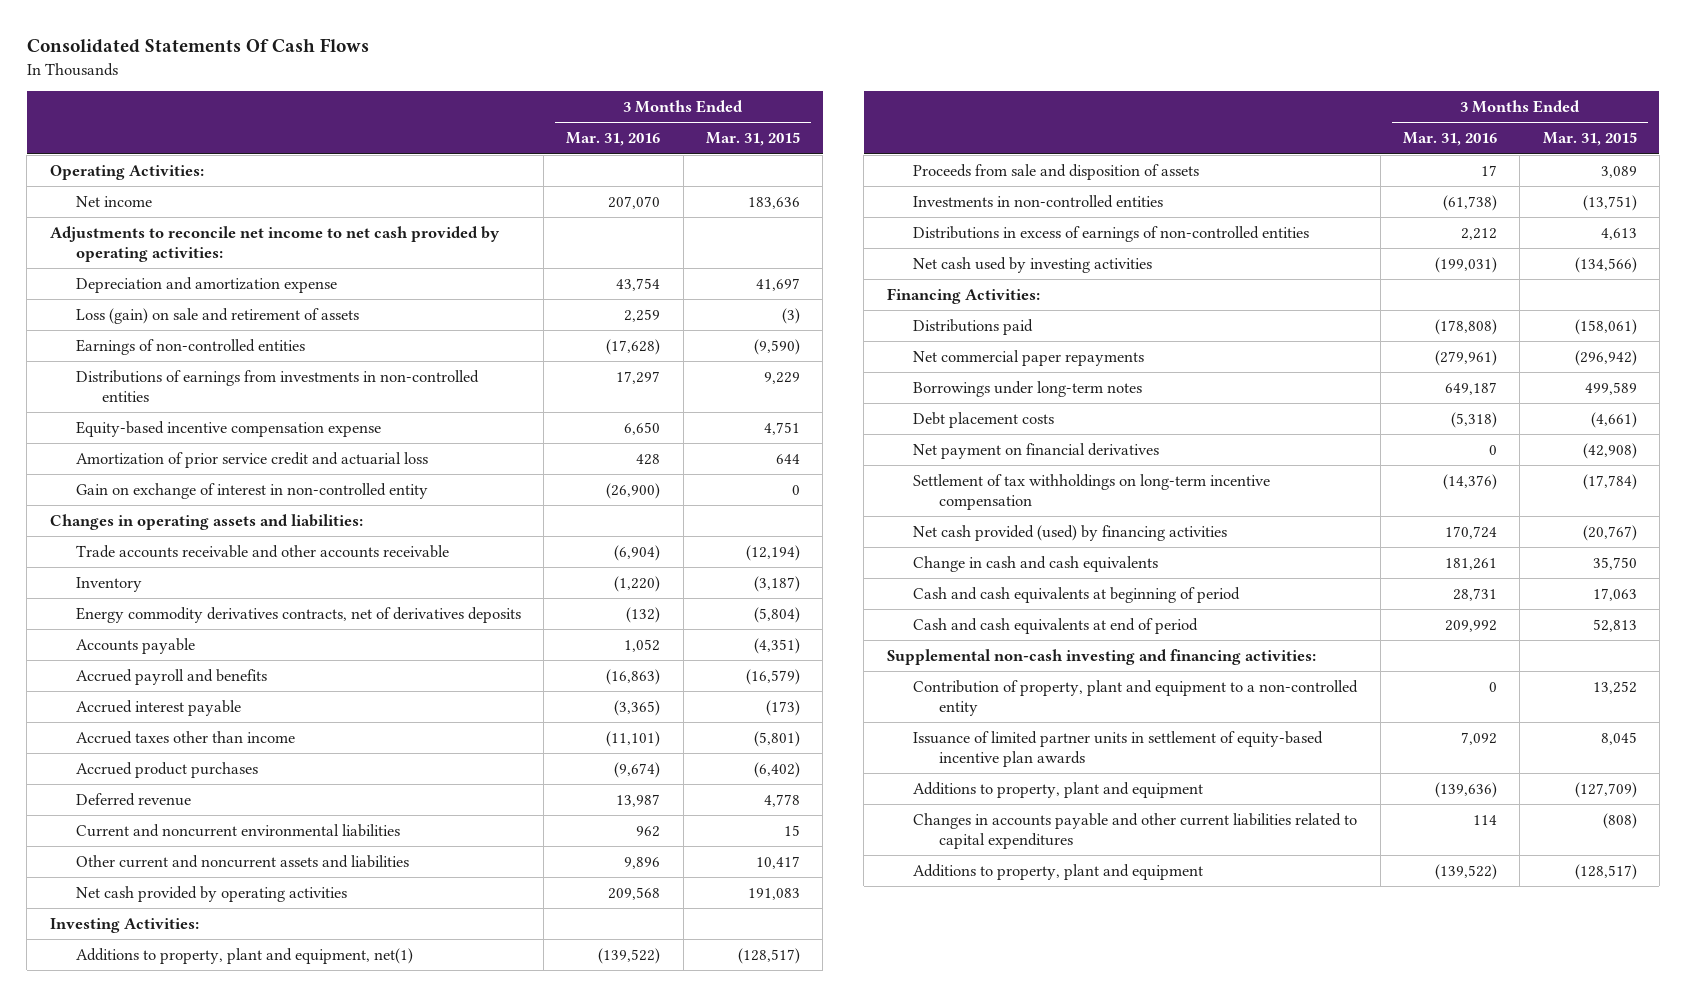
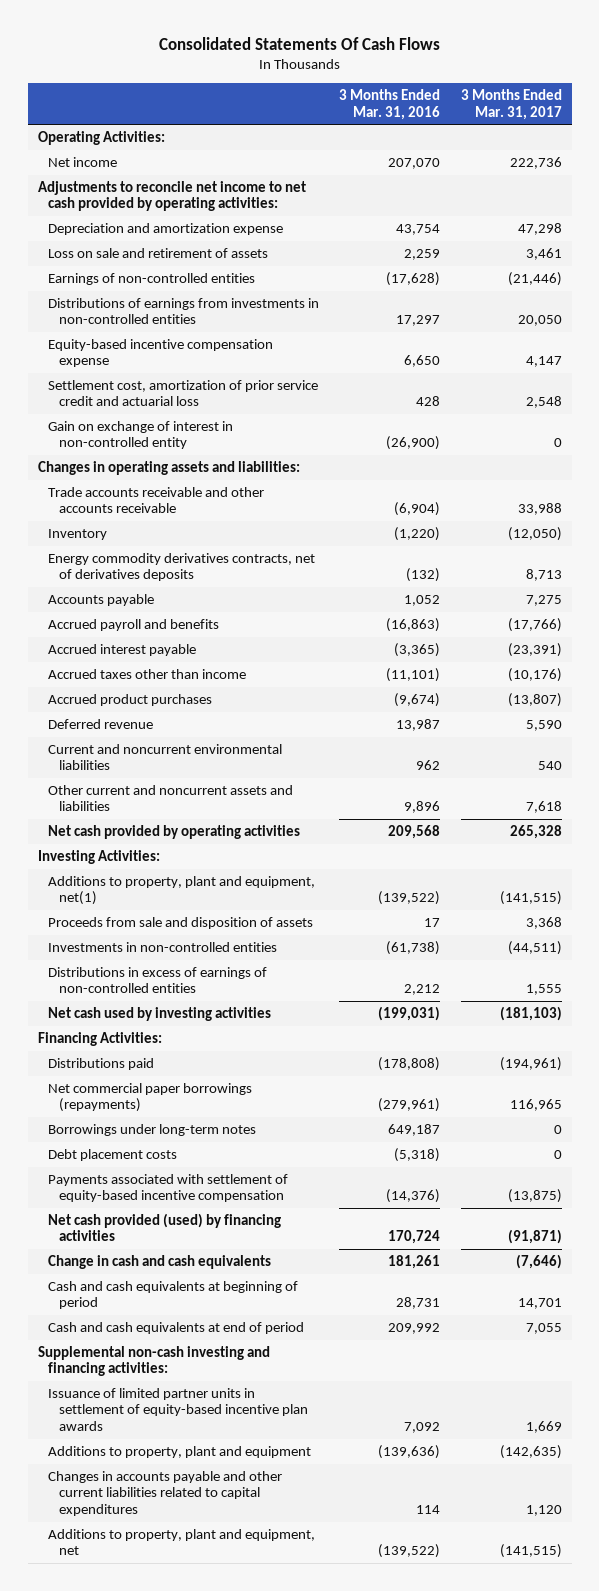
[705,132,800,147] Mar. 31, 2015 -> none
none -> [460,89,562,120] 3 Months Ended Mar. 31, 2017
[75,308,359,325] Loss (gain) on sale and retirement of assets -> [48,247,269,258] Loss on sale and retirement of assets
[75,452,428,469] Amortization of prior service credit and actuarial loss -> [48,379,319,407] Settlement cost, amortization of prior service credit and actuarial loss
[912,350,1144,367] Net commercial paper repayments -> [48,1082,253,1113] Net commercial paper borrowings (repayments)
[912,443,1159,460] Net payment on financial derivatives -> none
[912,474,1270,511] Settlement of tax withholdings on long-term incentive compensation -> [48,1173,289,1203] Payments associated with settlement of equity-based incentive compensation
[912,680,1358,717] Contribution of property, plant and equipment to a non-controlled entity -> none
[912,864,1203,881] Additions to property, plant and equipment -> [48,1528,316,1556] Additions to property, plant and equipment, net

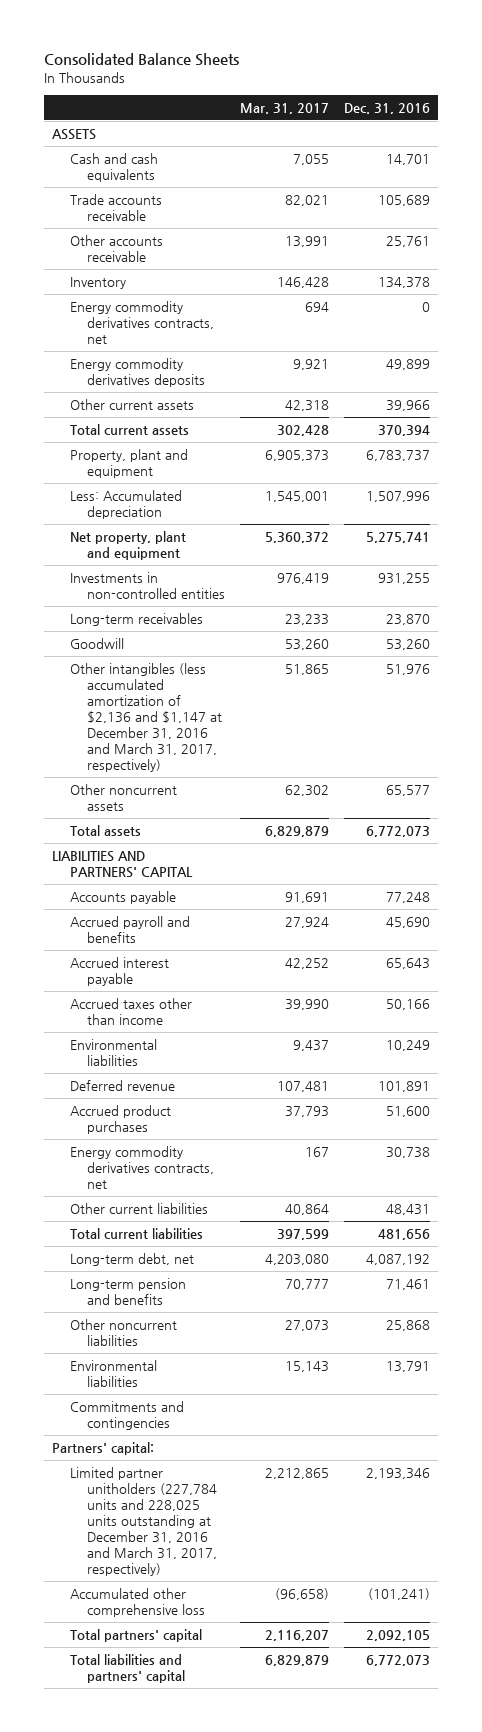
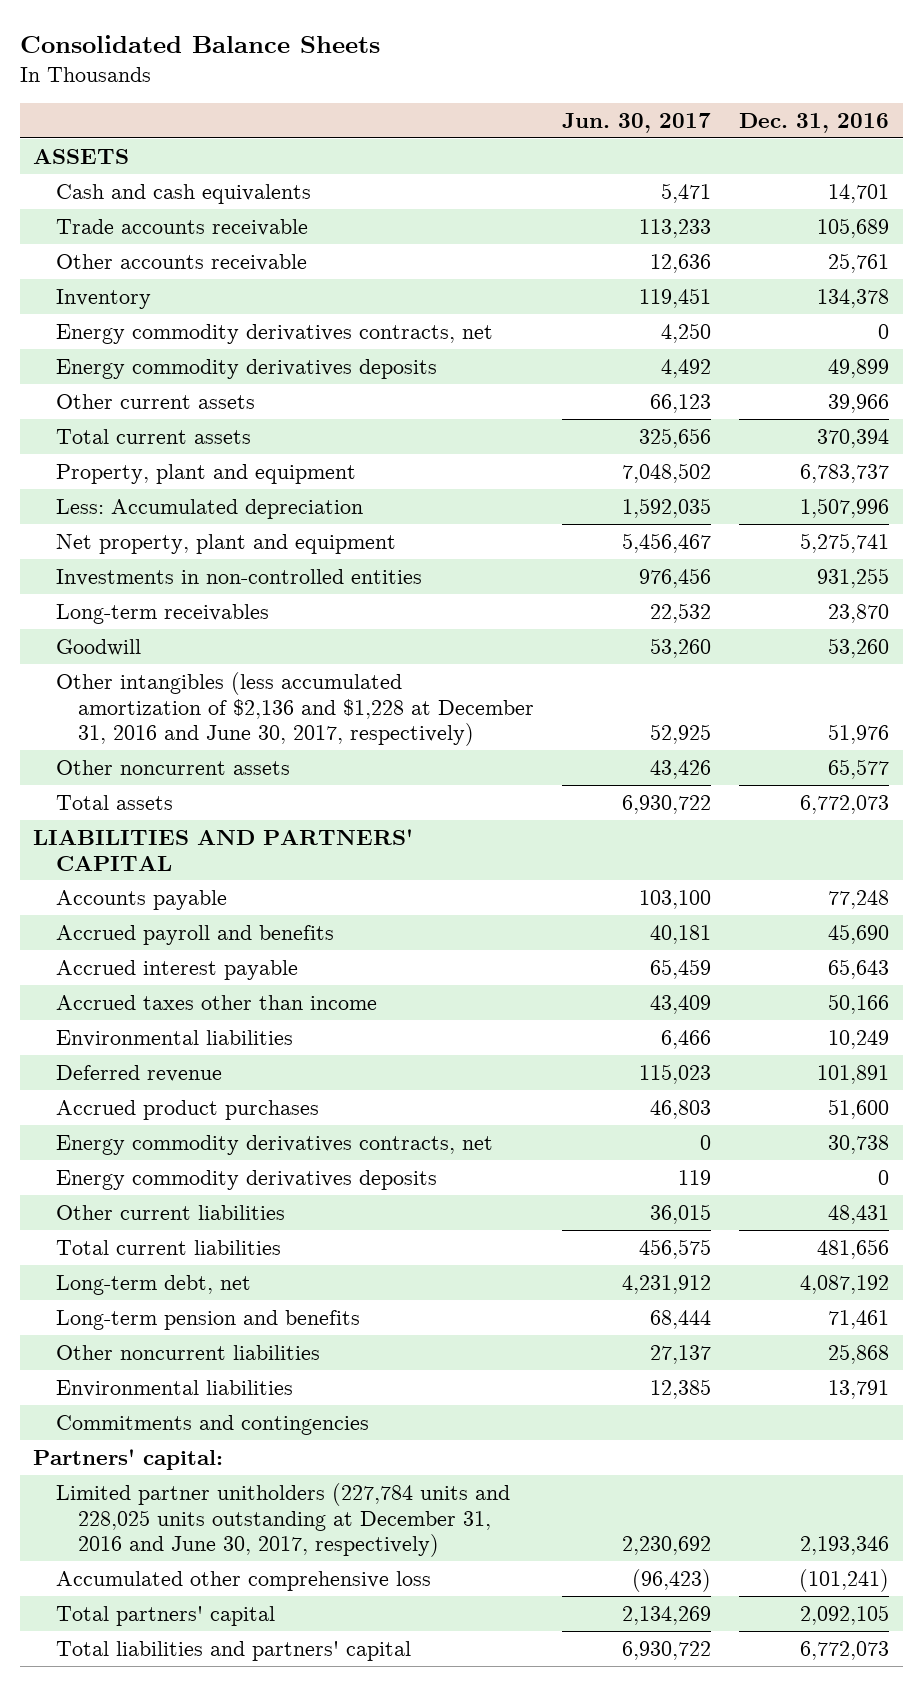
[240,102,330,114] Mar. 31, 2017 -> none
none -> [562,112,712,133] Jun. 30, 2017
[69,662,223,772] Other intangibles (less accumulated amortization of $2,136 and $1,147 at December 31, 2016 and March 31, 2017, respectively) -> [55,671,535,747] Other intangibles (less accumulated amortization of $2,136 and $1,228 at December 31, 2016 and June 30, 2017, respectively)
none -> [55,1169,437,1190] Energy commodity derivatives deposits
[69,1466,218,1576] Limited partner unitholders (227,784 units and 228,025 units outstanding at December 31, 2016 and March 31, 2017, respectively) -> [55,1482,510,1558] Limited partner unitholders (227,784 units and 228,025 units outstanding at December 31, 2016 and June 30, 2017, respectively)

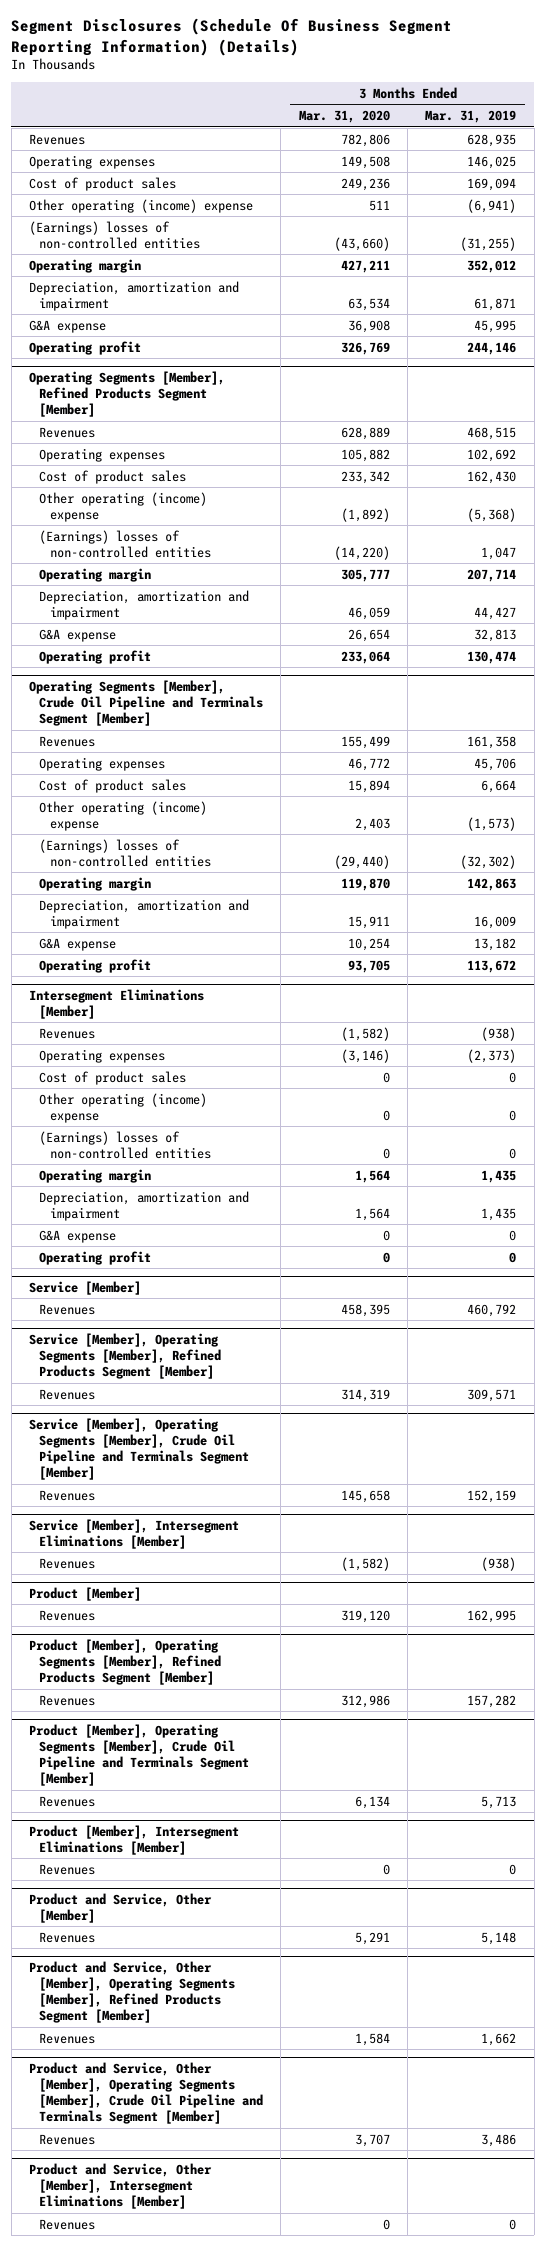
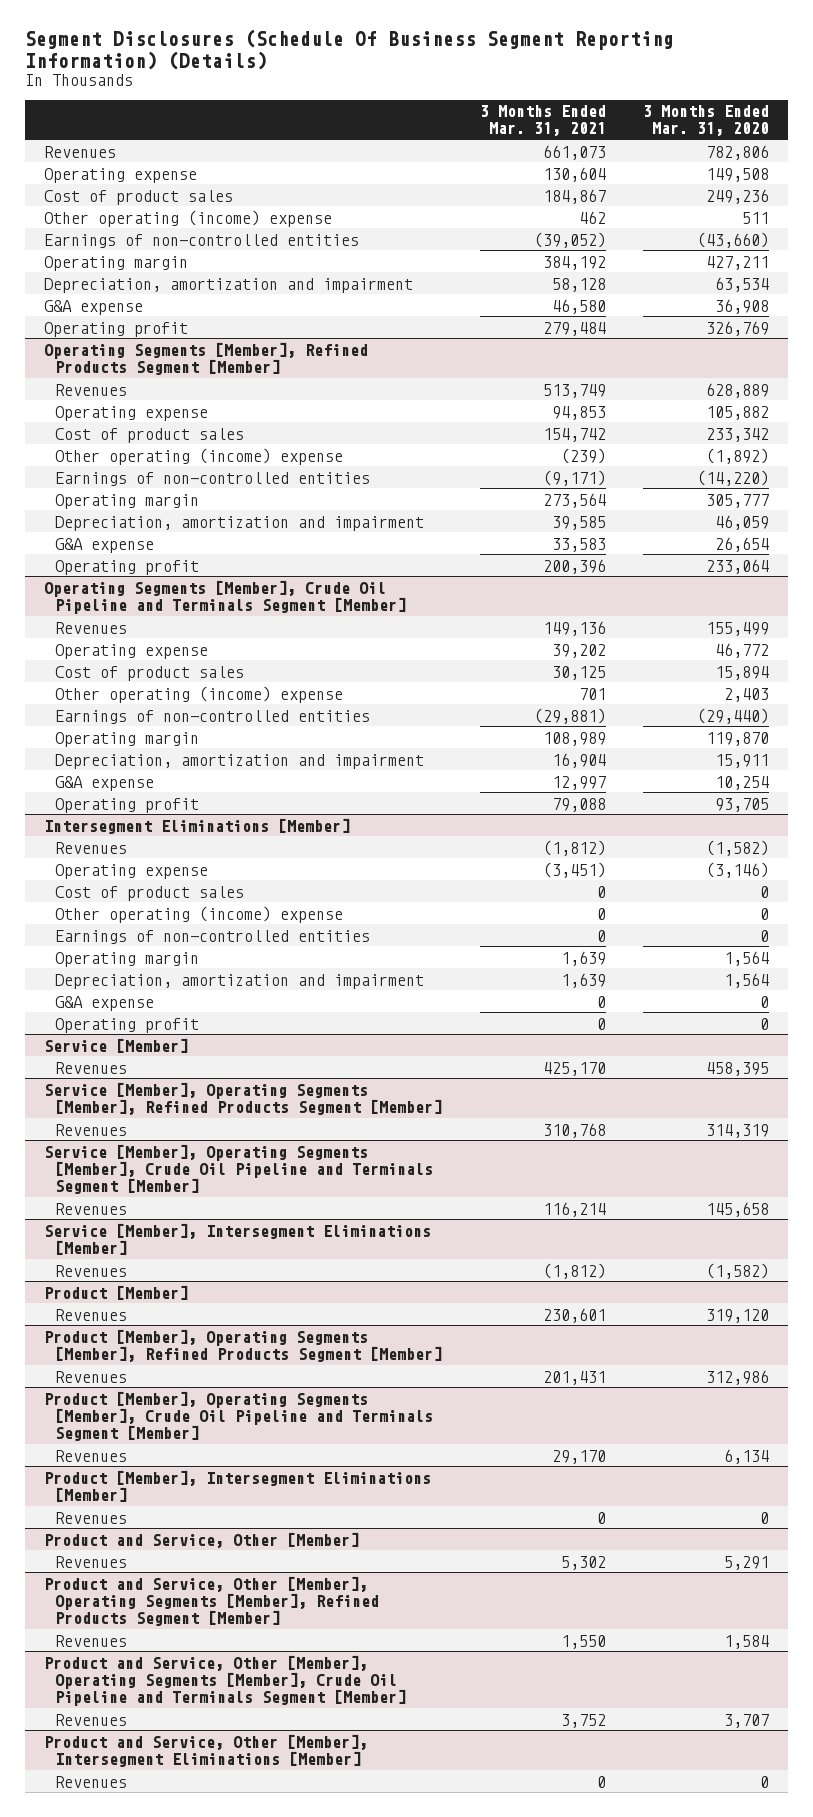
[425,110,517,124] Mar. 31, 2019 -> none
none -> [479,105,606,137] 3 Months Ended Mar. 31, 2021
[28,154,155,169] Operating expenses -> [43,167,197,183] Operating expense
[28,220,201,249] (Earnings) losses of non-controlled entities -> [43,233,359,248] Earnings of non-controlled entities
[39,447,166,462] Operating expenses -> [55,405,209,421] Operating expense
[39,529,211,558] (Earnings) losses of non-controlled entities -> [55,471,371,486] Earnings of non-controlled entities
[39,756,166,771] Operating expenses -> [55,643,209,659] Operating expense
[39,838,211,867] (Earnings) losses of non-controlled entities -> [55,709,371,724] Earnings of non-controlled entities
[39,1048,166,1063] Operating expenses -> [55,863,209,879] Operating expense
[39,1130,211,1159] (Earnings) losses of non-controlled entities -> [55,929,371,944] Earnings of non-controlled entities

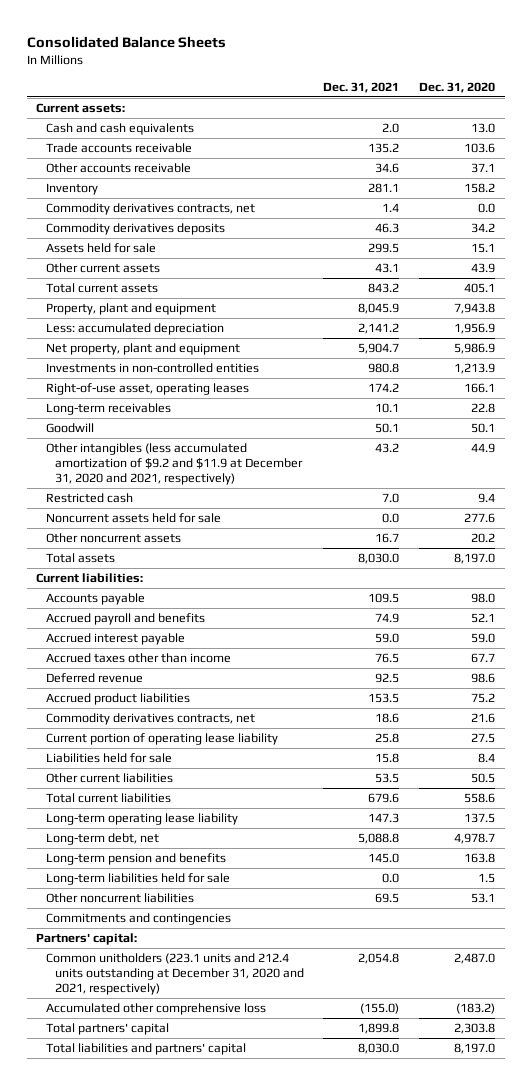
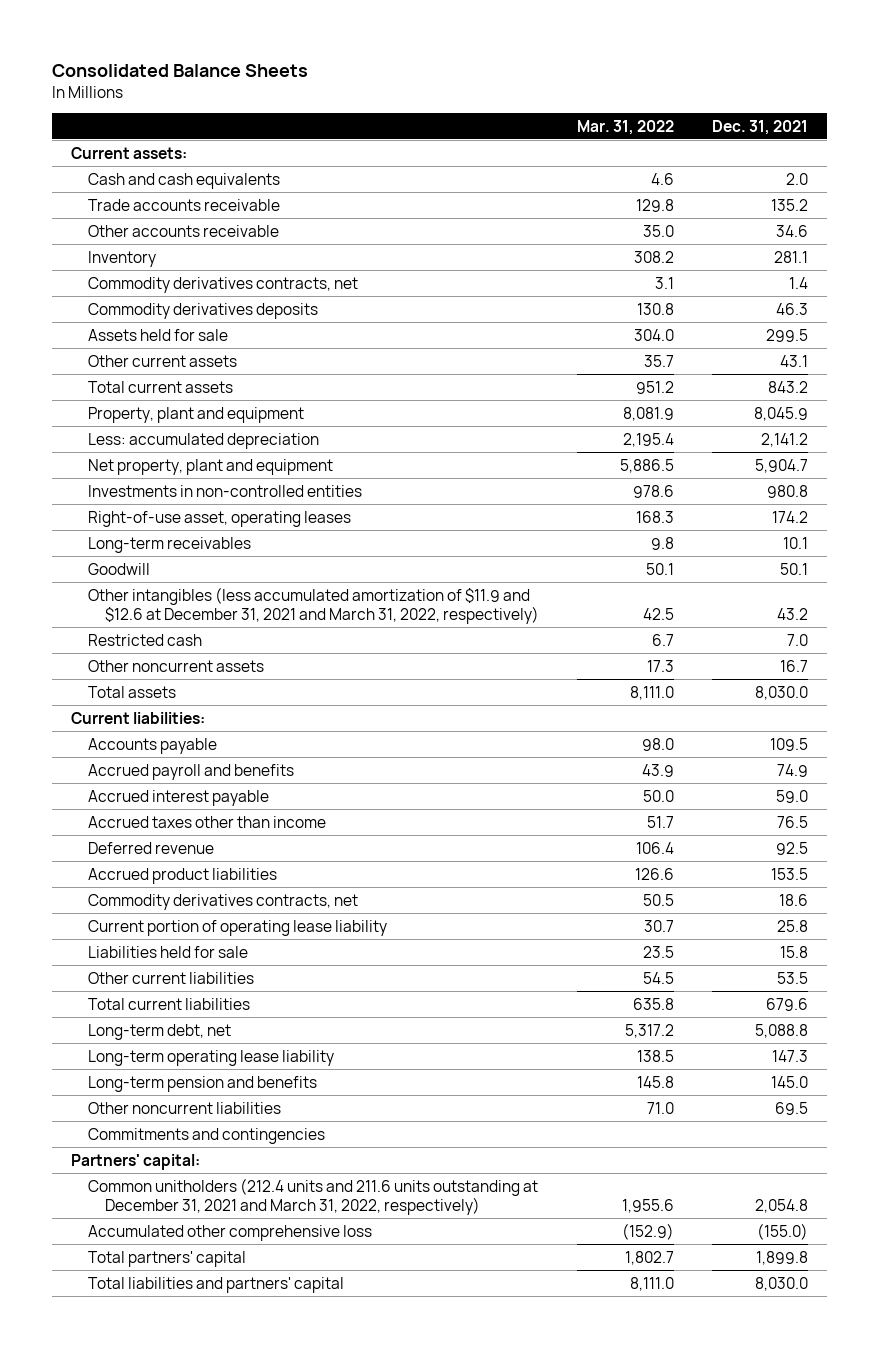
[418,81,495,93] Dec. 31, 2020 -> none
none -> [576,119,674,135] Mar. 31, 2022
[45,443,303,485] Other intangibles (less accumulated amortization of $9.2 and $11.9 at December 31, 2020 and 2021, respectively) -> [88,586,539,625] Other intangibles (less accumulated amortization of $11.9 and $12.6 at December 31, 2021 and March 31, 2022, respectively)
[45,513,221,524] Noncurrent assets held for sale -> none
[45,813,238,826] Long-term operating lease liability -> [88,1049,335,1066] Long-term operating lease liability
[45,873,230,886] Long-term liabilities held for sale -> none
[45,953,304,995] Common unitholders (223.1 units and 212.4 units outstanding at December 31, 2020 and 2021, respectively) -> [88,1177,539,1216] Common unitholders (212.4 units and 211.6 units outstanding at December 31, 2021 and March 31, 2022, respectively)

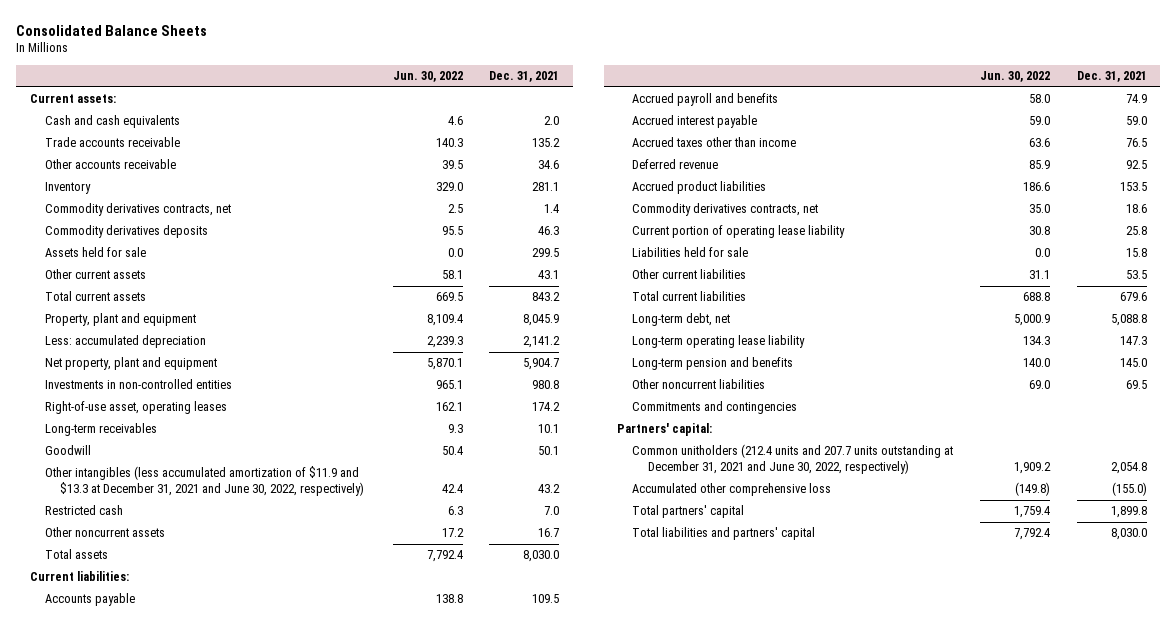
[576,119,674,135] Mar. 31, 2022 -> none
none -> [392,71,463,83] Jun. 30, 2022
[88,586,539,625] Other intangibles (less accumulated amortization of $11.9 and $12.6 at December 31, 2021 and March 31, 2022, respectively) -> [44,466,365,497] Other intangibles (less accumulated amortization of $11.9 and $13.3 at December 31, 2021 and June 30, 2022, respectively)
[88,1177,539,1216] Common unitholders (212.4 units and 211.6 units outstanding at December 31, 2021 and March 31, 2022, respectively) -> [632,444,954,475] Common unitholders (212.4 units and 207.7 units outstanding at December 31, 2021 and June 30, 2022, respectively)

